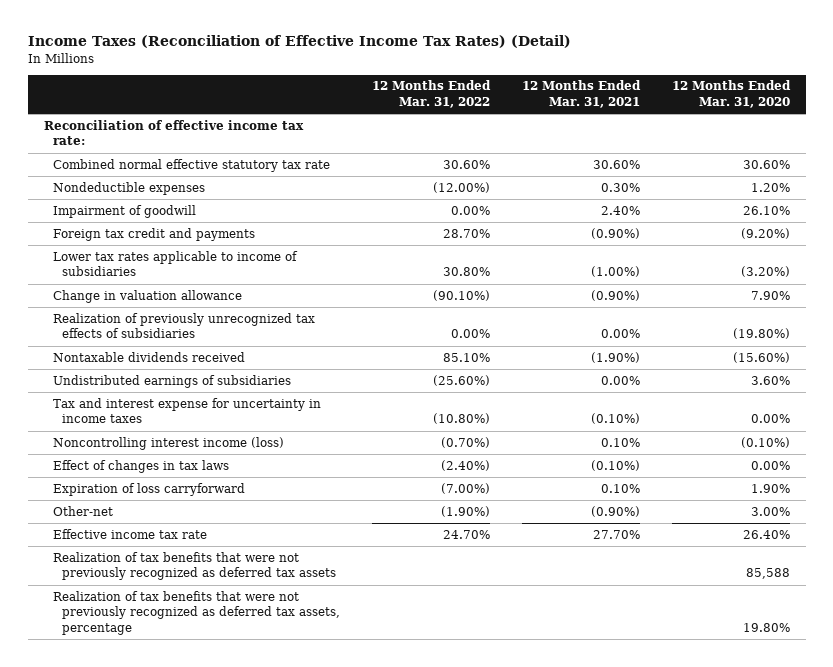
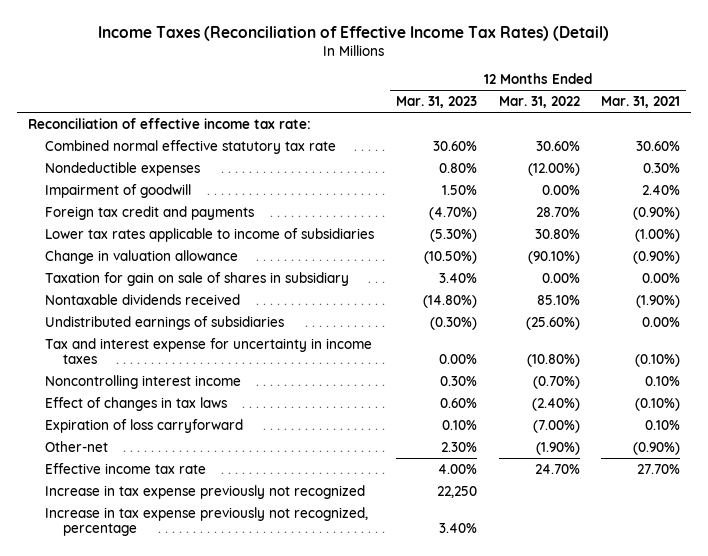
[671,80,791,108] 12 Months Ended Mar. 31, 2020 -> none
none -> [395,96,477,109] Mar. 31, 2023
[52,312,315,339] Realization of previously unrecognized tax effects of subsidiaries -> [45,271,350,286] Taxation for gain on sale of shares in subsidiary
[52,436,284,450] Noncontrolling interest income (loss) -> [45,374,242,389] Noncontrolling interest income
[52,551,336,581] Realization of tax benefits that were not previously recognized as deferred tax assets -> [45,484,366,499] Increase in tax expense previously not recognized
[52,590,340,635] Realization of tax benefits that were not previously recognized as deferred tax assets, percentage -> [45,506,369,537] Increase in tax expense previously not recognized, percentage

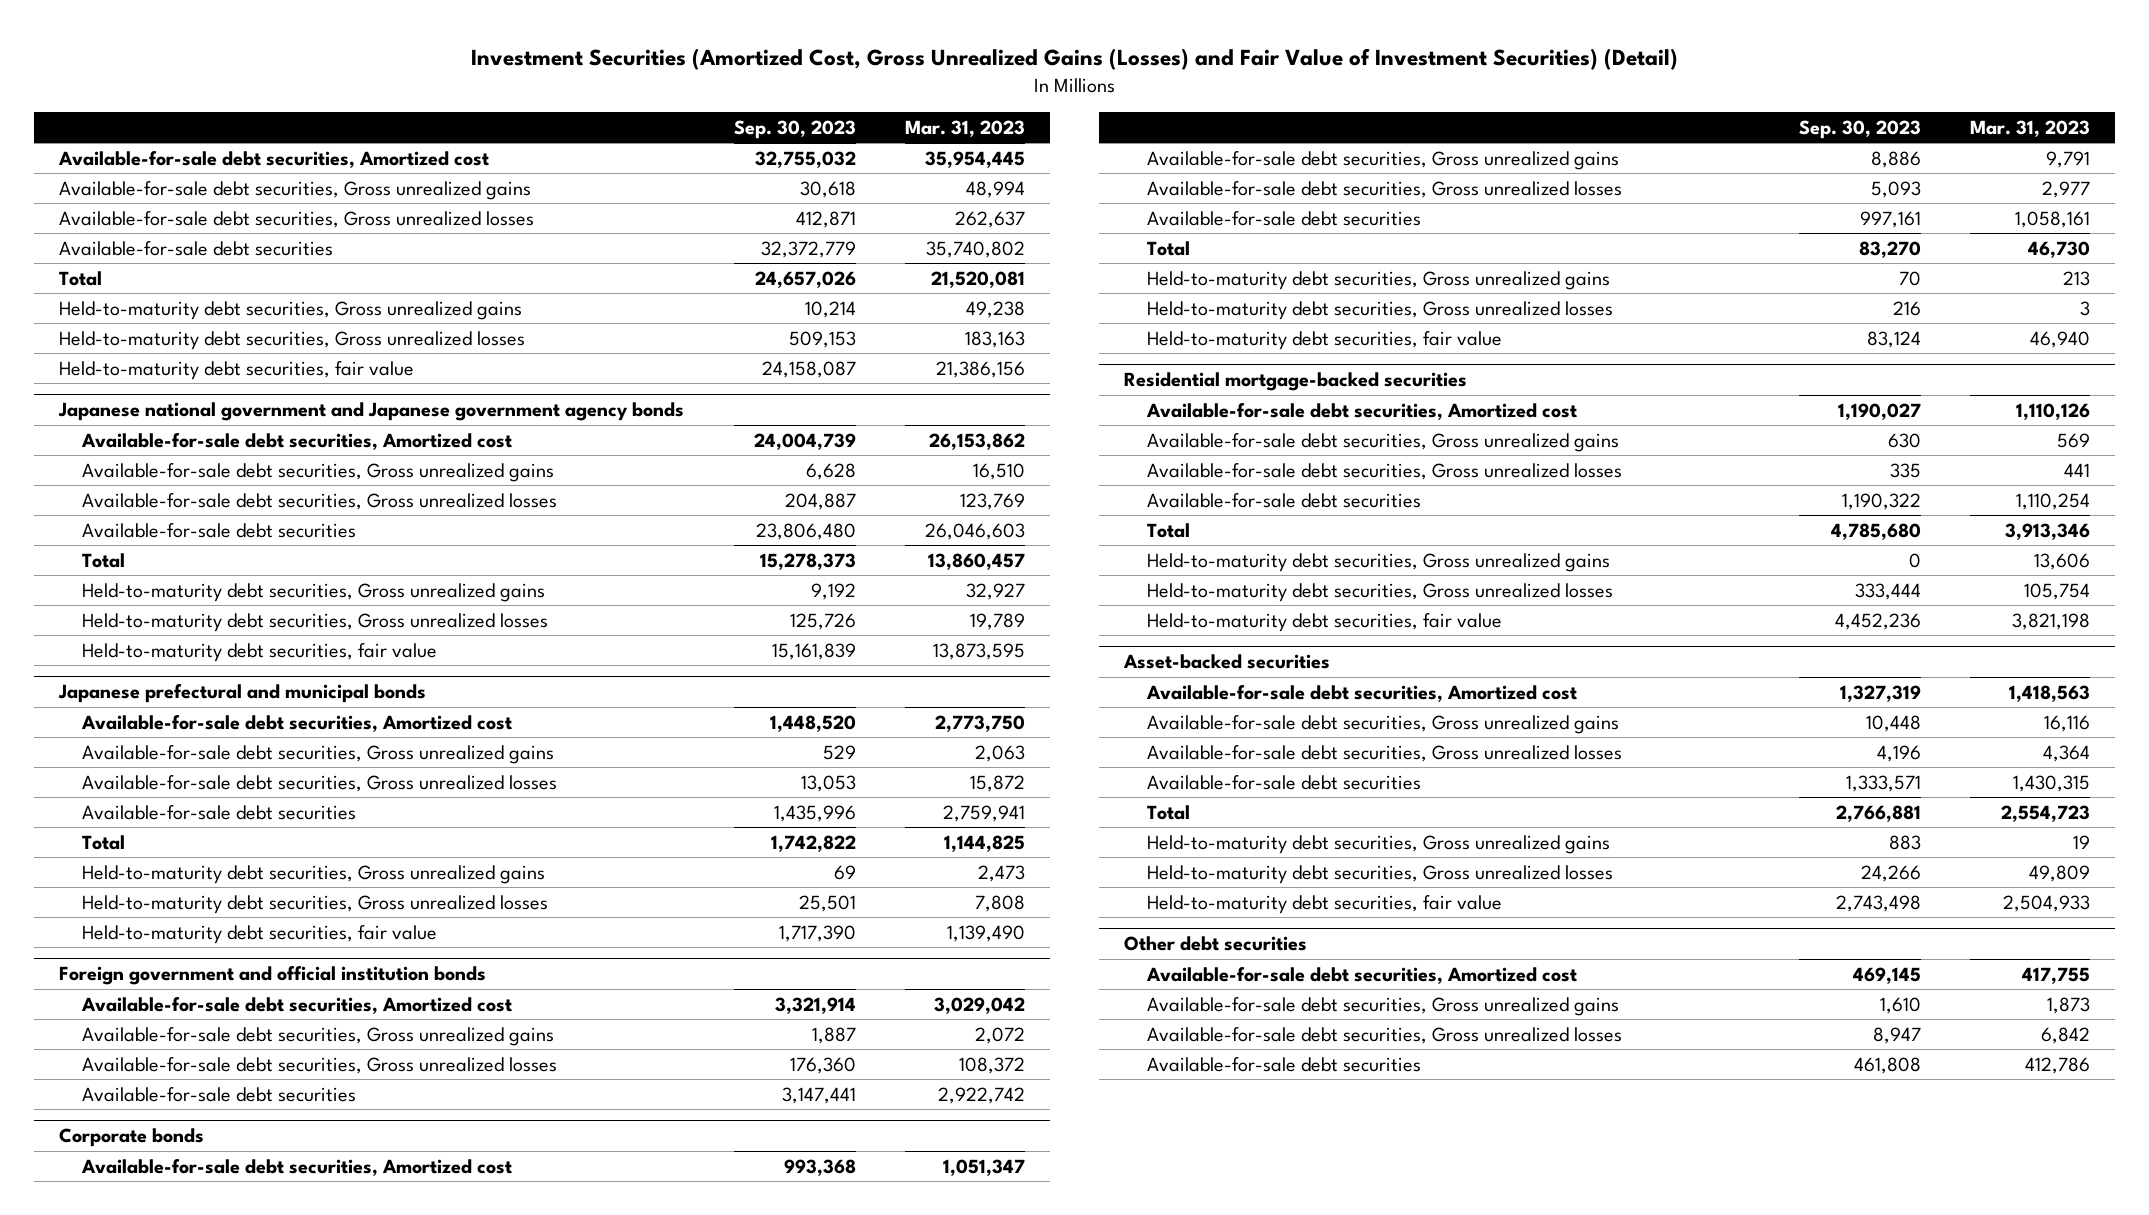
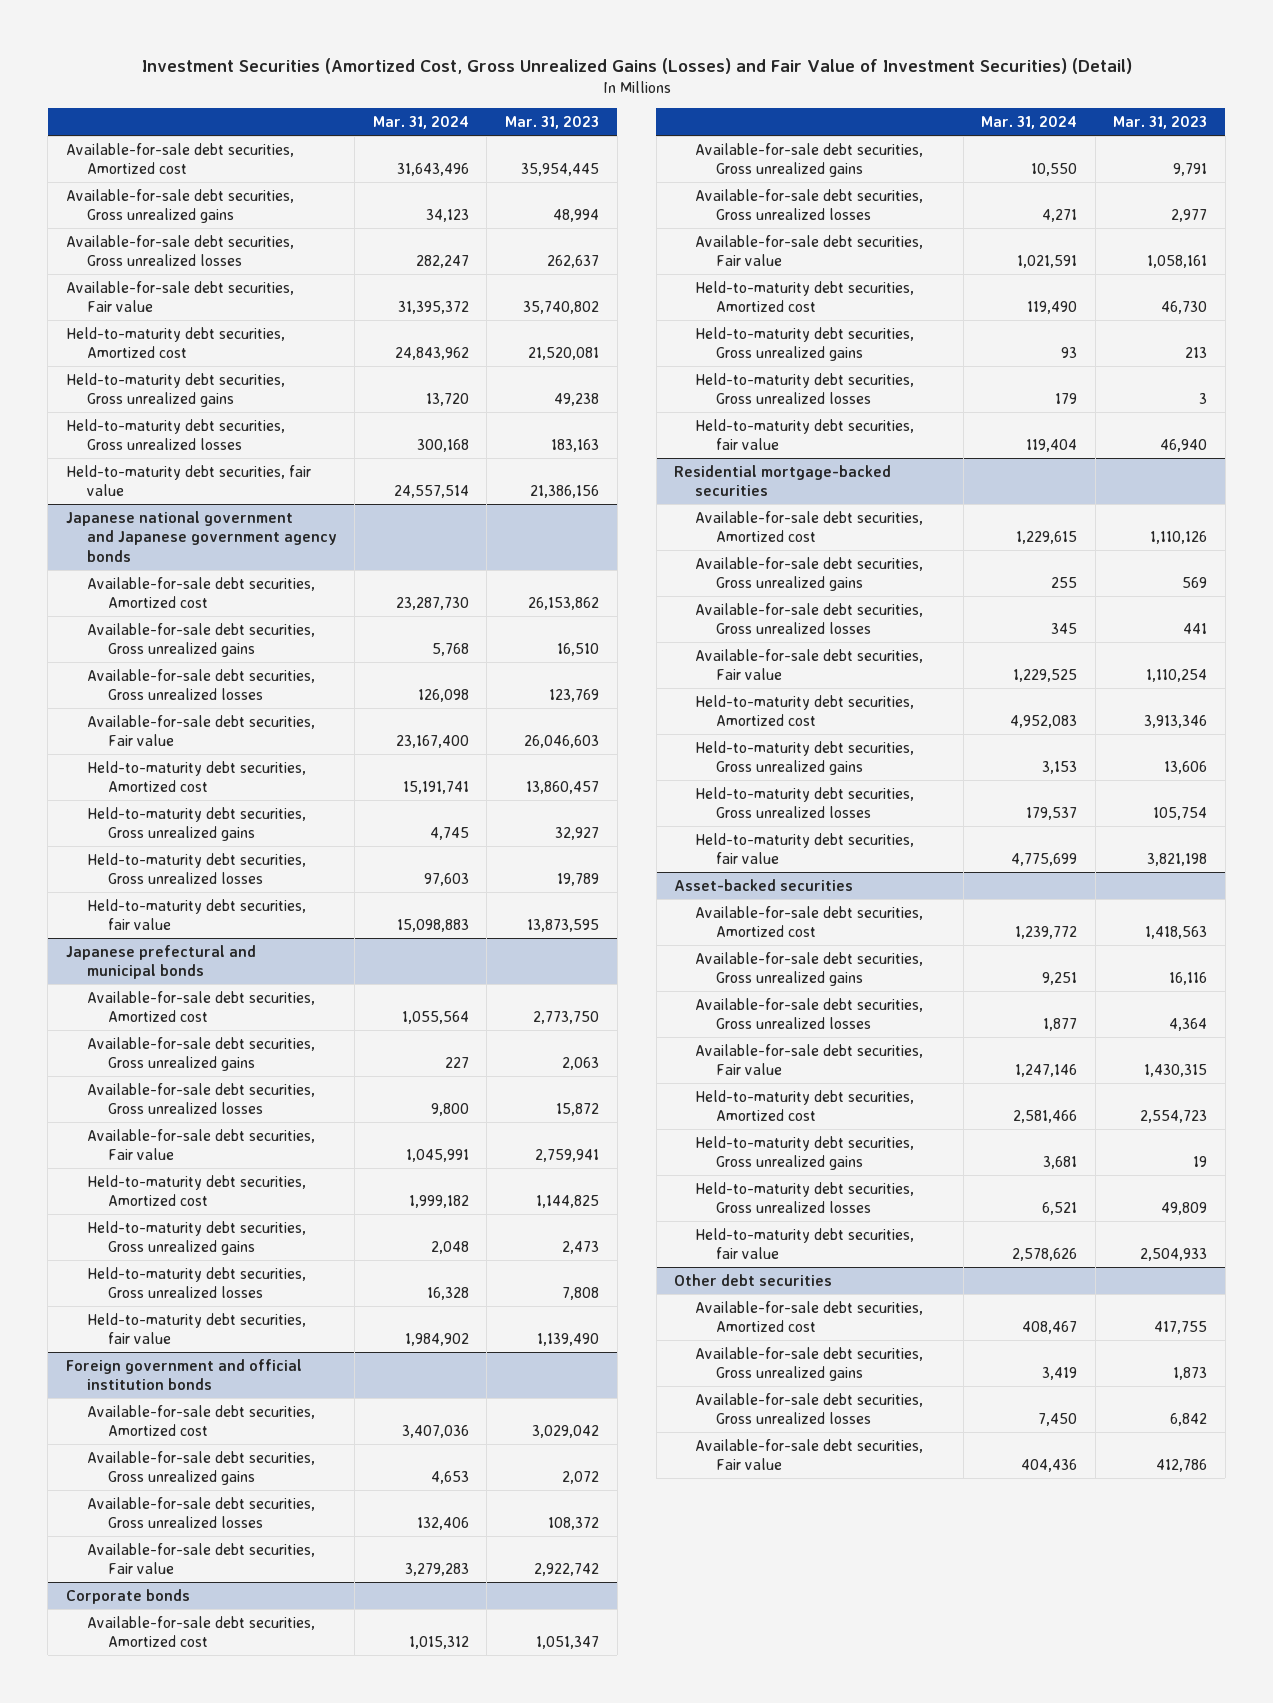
[733,119,856,139] Sep. 30, 2023 -> none
none -> [372,116,469,130] Mar. 31, 2024
[59,240,334,256] Available-for-sale debt securities -> [65,280,294,313] Available-for-sale debt securities, Fair value
[59,270,103,286] Total -> [65,326,285,359] Held-to-maturity debt securities, Amortized cost
[81,522,356,538] Available-for-sale debt securities -> [86,714,315,747] Available-for-sale debt securities, Fair value
[81,552,125,568] Total -> [86,760,306,793] Held-to-maturity debt securities, Amortized cost
[81,804,356,820] Available-for-sale debt securities -> [86,1128,315,1161] Available-for-sale debt securities, Fair value
[81,834,125,850] Total -> [86,1174,306,1207] Held-to-maturity debt securities, Amortized cost
[81,1086,356,1102] Available-for-sale debt securities -> [86,1542,315,1575] Available-for-sale debt securities, Fair value
[1146,210,1421,226] Available-for-sale debt securities -> [695,234,924,267] Available-for-sale debt securities, Fair value
[1146,240,1190,256] Total -> [695,280,915,313] Held-to-maturity debt securities, Amortized cost
[1146,492,1421,508] Available-for-sale debt securities -> [695,648,924,681] Available-for-sale debt securities, Fair value
[1146,522,1190,538] Total -> [695,694,915,727] Held-to-maturity debt securities, Amortized cost
[1146,774,1421,790] Available-for-sale debt securities -> [695,1043,924,1076] Available-for-sale debt securities, Fair value
[1146,804,1190,820] Total -> [695,1089,915,1122] Held-to-maturity debt securities, Amortized cost
[1146,1056,1421,1072] Available-for-sale debt securities -> [695,1438,924,1471] Available-for-sale debt securities, Fair value

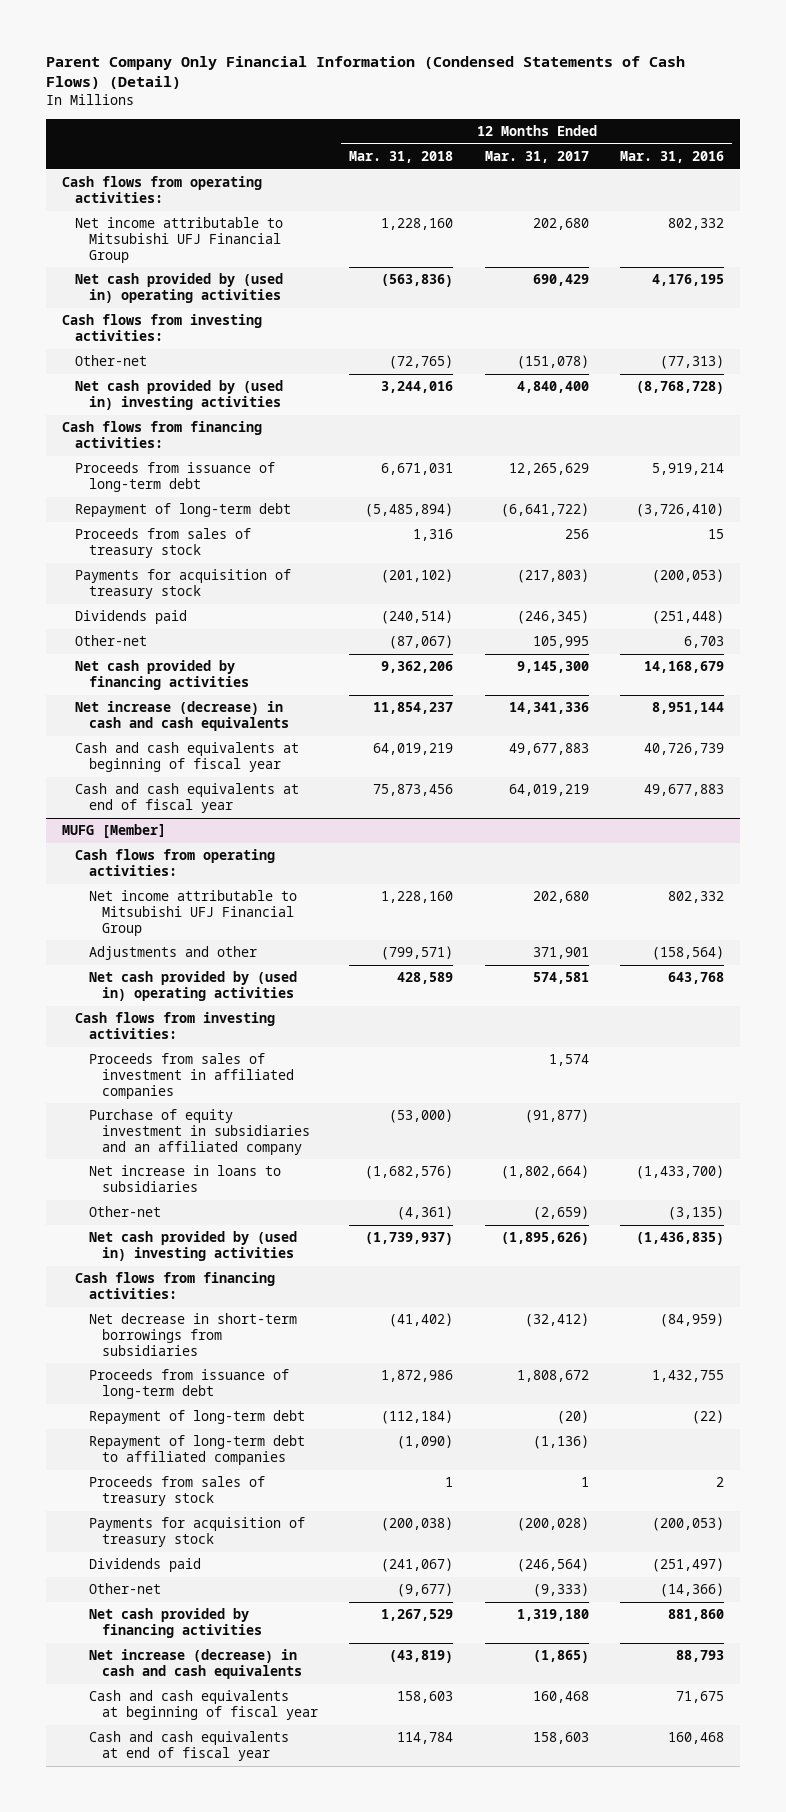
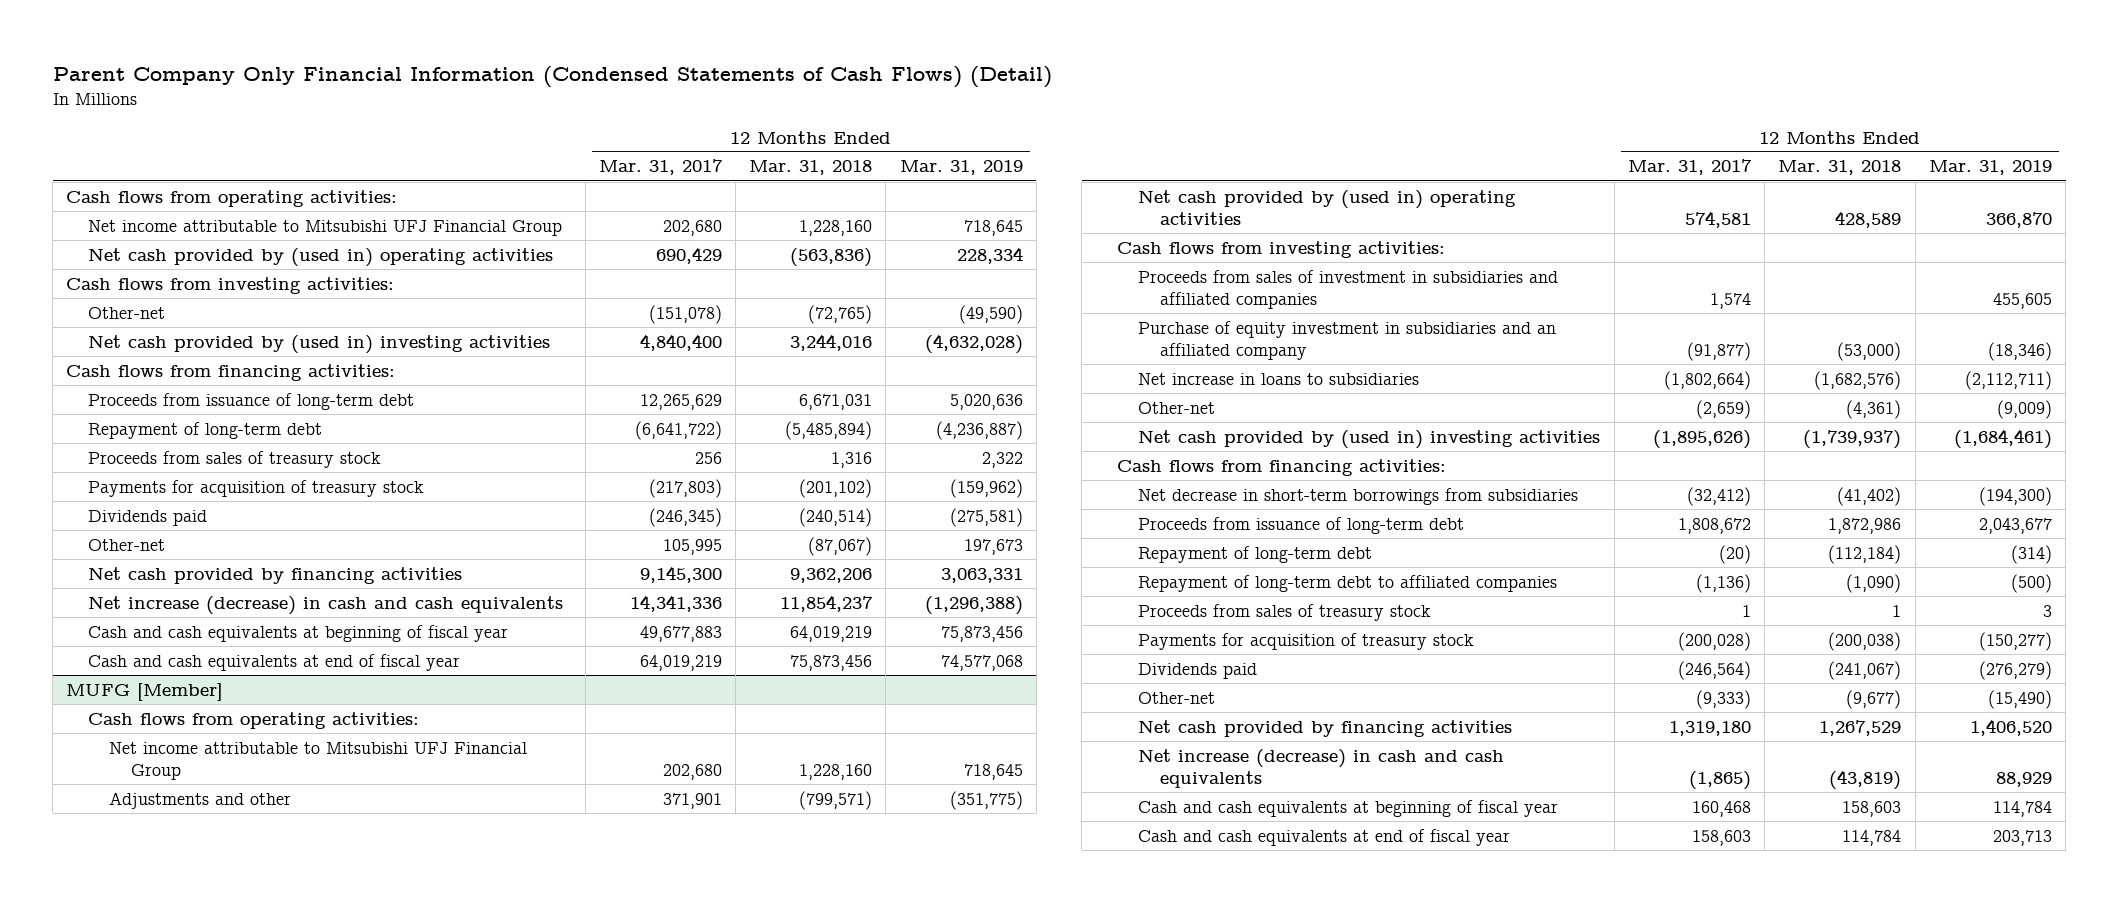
[620,151,725,164] Mar. 31, 2016 -> none
none -> [899,160,1023,176] Mar. 31, 2019
[88,1053,294,1099] Proceeds from sales of investment in affiliated companies -> [1138,269,1559,310] Proceeds from sales of investment in subsidiaries and affiliated companies

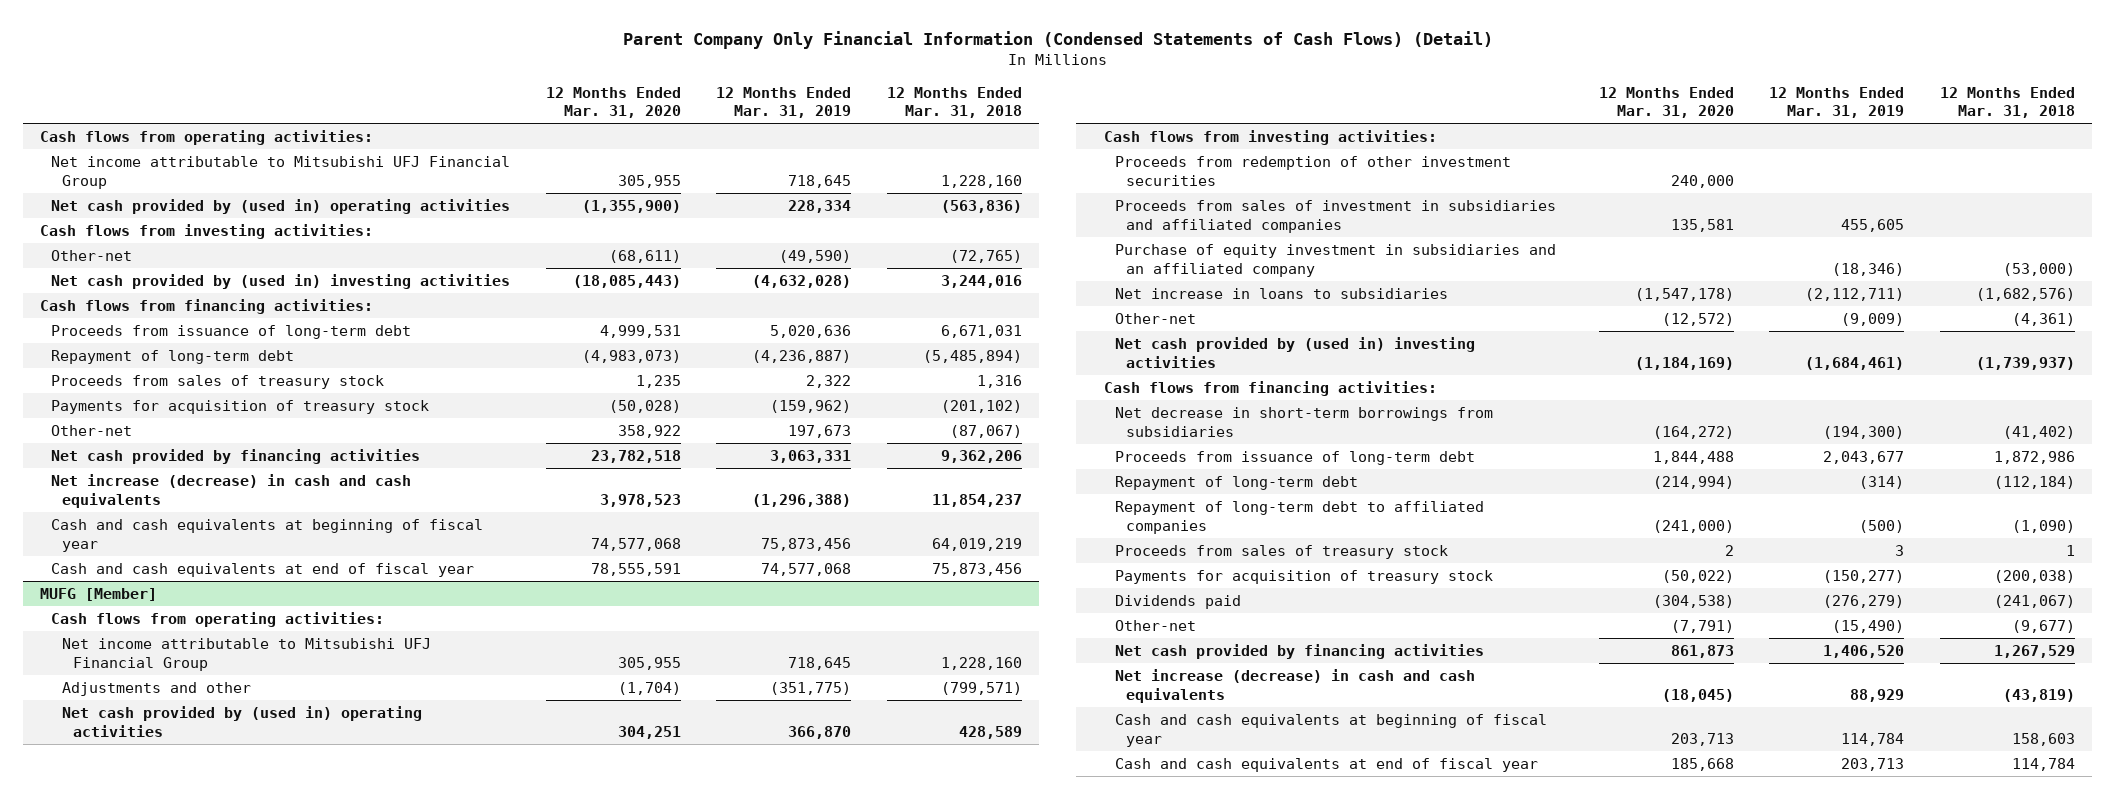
[598,159,723,176] Mar. 31, 2017 -> none
none -> [545,86,681,119] 12 Months Ended Mar. 31, 2020
[87,509,207,526] Dividends paid -> none
none -> [1115,155,1512,186] Proceeds from redemption of other investment securities

